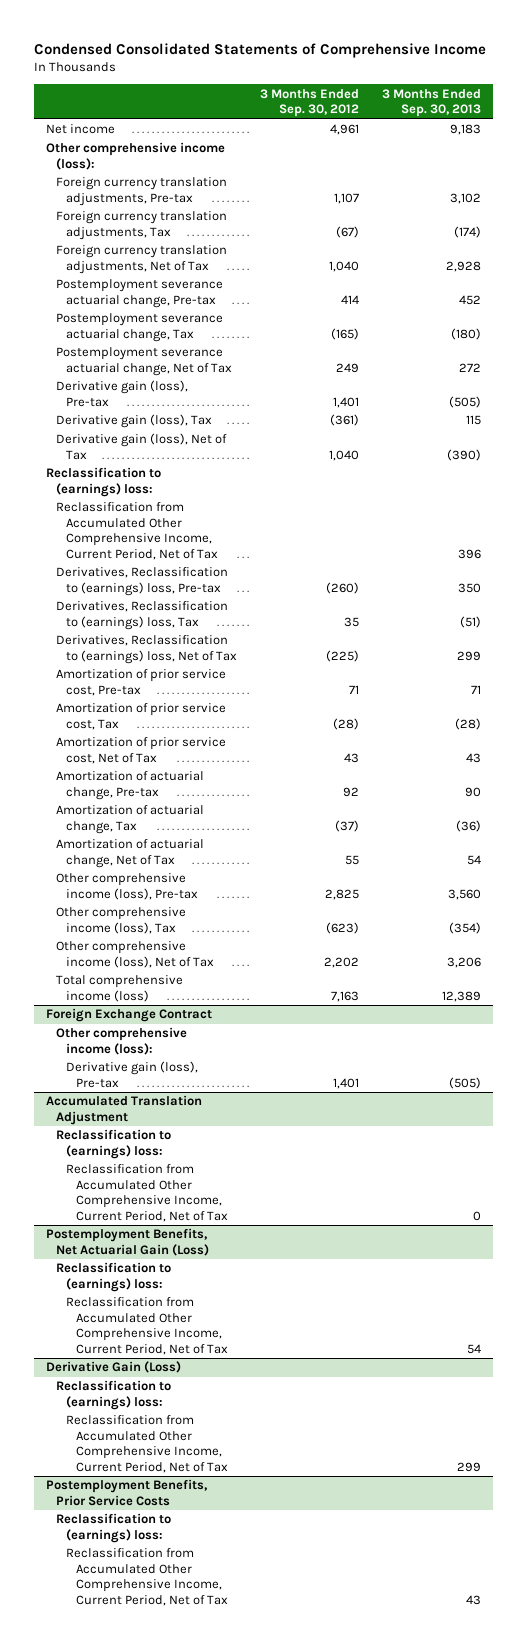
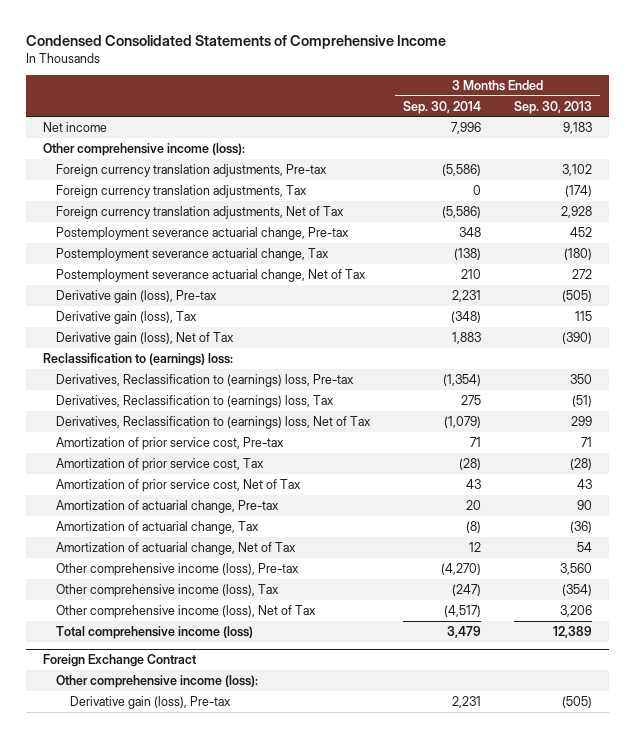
[260,88,360,118] 3 Months Ended Sep. 30, 2012 -> none
none -> [403,100,482,114] Sep. 30, 2014
[55,502,219,561] Reclassification from Accumulated Other Comprehensive Income, Current Period, Net of Tax -> none
[45,1095,202,1125] Accumulated Translation Adjustment -> none
[55,1129,171,1159] Reclassification to (earnings) loss: -> none
[66,1164,229,1223] Reclassification from Accumulated Other Comprehensive Income, Current Period, Net of Tax -> none
[45,1228,209,1256] Postemployment Benefits, Net Actuarial Gain (Loss) -> none
[55,1262,171,1292] Reclassification to (earnings) loss: -> none
[66,1297,229,1356] Reclassification from Accumulated Other Comprehensive Income, Current Period, Net of Tax -> none
[45,1361,181,1374] Derivative Gain (Loss) -> none
[55,1380,171,1410] Reclassification to (earnings) loss: -> none
[66,1415,229,1474] Reclassification from Accumulated Other Comprehensive Income, Current Period, Net of Tax -> none
[45,1479,207,1506] Postemployment Benefits, Prior Service Costs -> none
[55,1513,171,1543] Reclassification to (earnings) loss: -> none
[66,1548,229,1607] Reclassification from Accumulated Other Comprehensive Income, Current Period, Net of Tax -> none

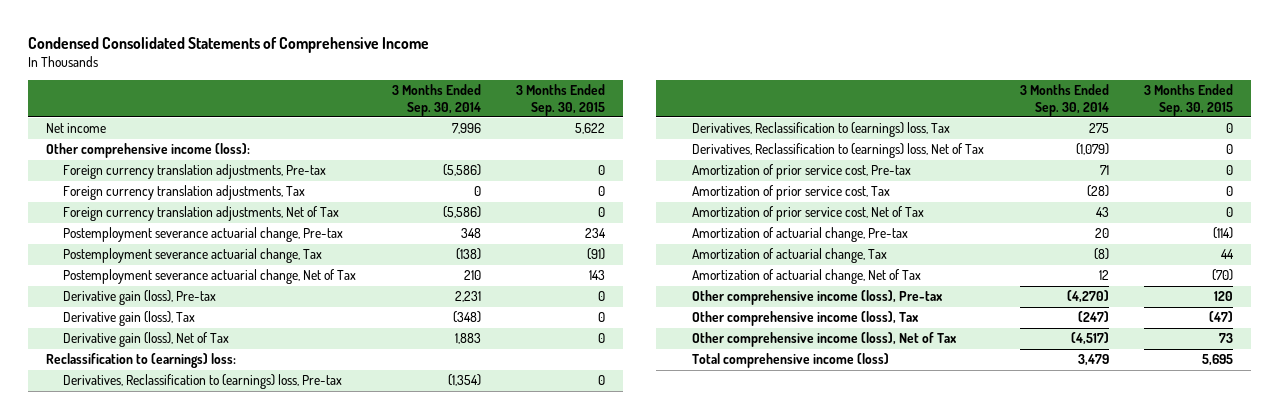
[514,100,593,114] Sep. 30, 2013 -> none
none -> [515,84,605,116] 3 Months Ended Sep. 30, 2015
[42,654,197,668] Foreign Exchange Contract -> none
[56,674,259,688] Other comprehensive income (loss): -> none
[70,695,232,709] Derivative gain (loss), Pre-tax -> none

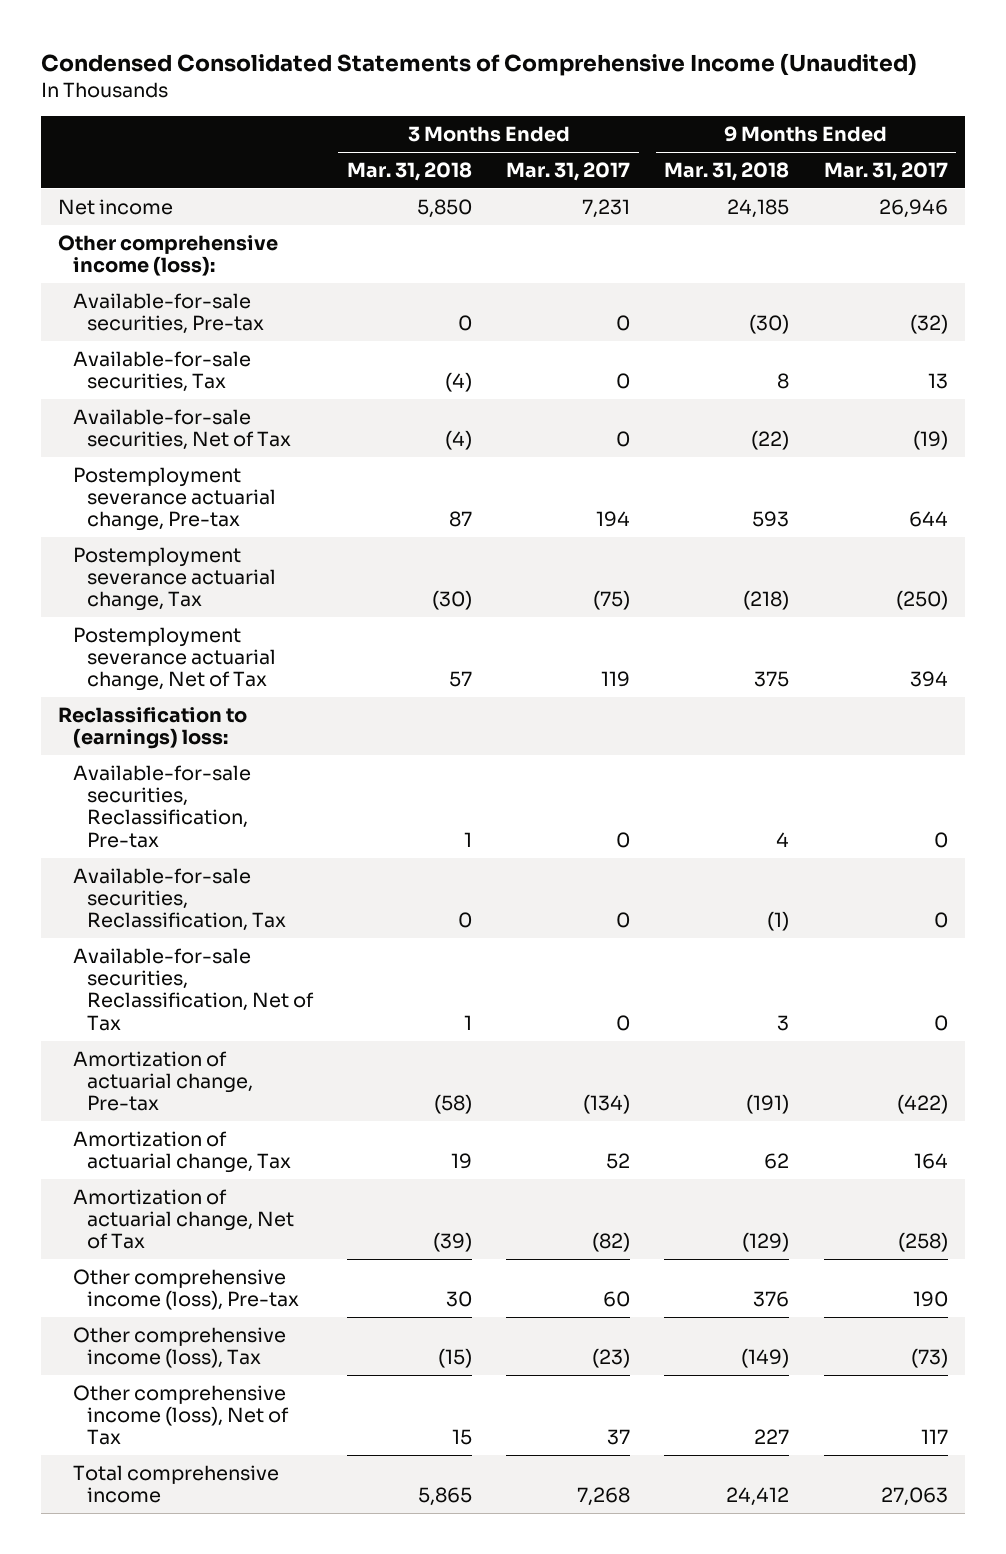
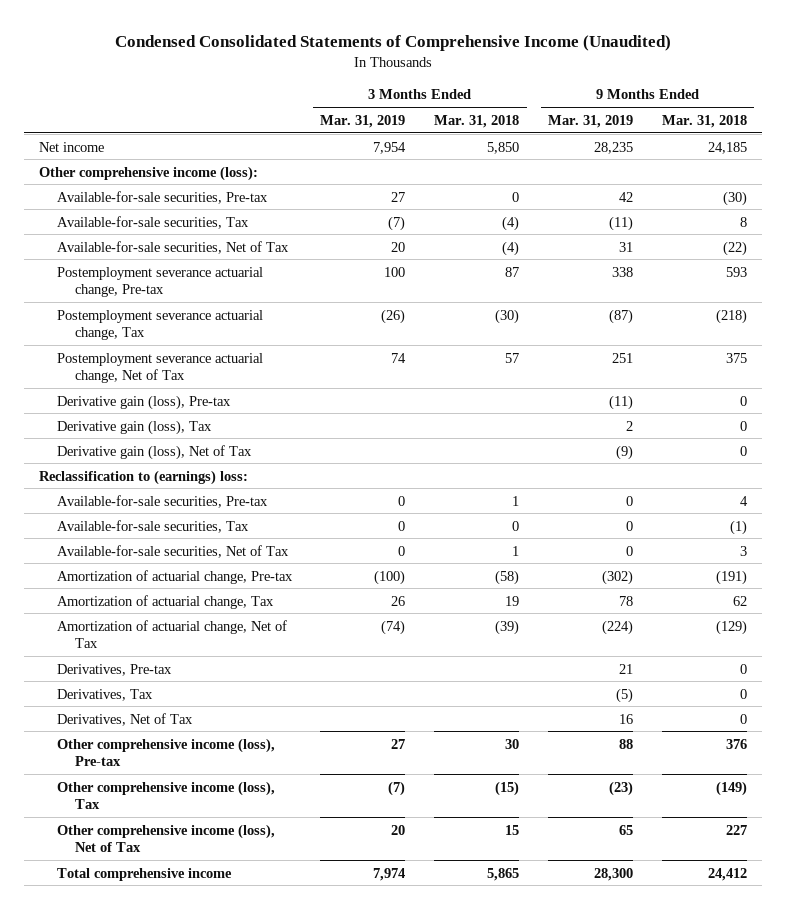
[506,161,631,181] Mar. 31, 2017 -> none
[823,161,948,181] Mar. 31, 2017 -> none
none -> [320,114,406,128] Mar. 31, 2019
none -> [548,114,634,128] Mar. 31, 2019
none -> [56,394,231,410] Derivative gain (loss), Pre-tax
none -> [56,419,212,435] Derivative gain (loss), Tax
none -> [56,444,252,460] Derivative gain (loss), Net of Tax
[72,764,251,848] Available-for-sale securities, Reclassification, Pre-tax -> [56,494,268,508] Available-for-sale securities, Pre-tax
[72,867,286,932] Available-for-sale securities, Reclassification, Tax -> [56,519,249,533] Available-for-sale securities, Tax
[72,947,314,1031] Available-for-sale securities, Reclassification, Net of Tax -> [56,544,289,558] Available-for-sale securities, Net of Tax
none -> [56,663,172,676] Derivatives, Pre-tax
none -> [56,688,153,701] Derivatives, Tax
none -> [56,712,193,726] Derivatives, Net of Tax

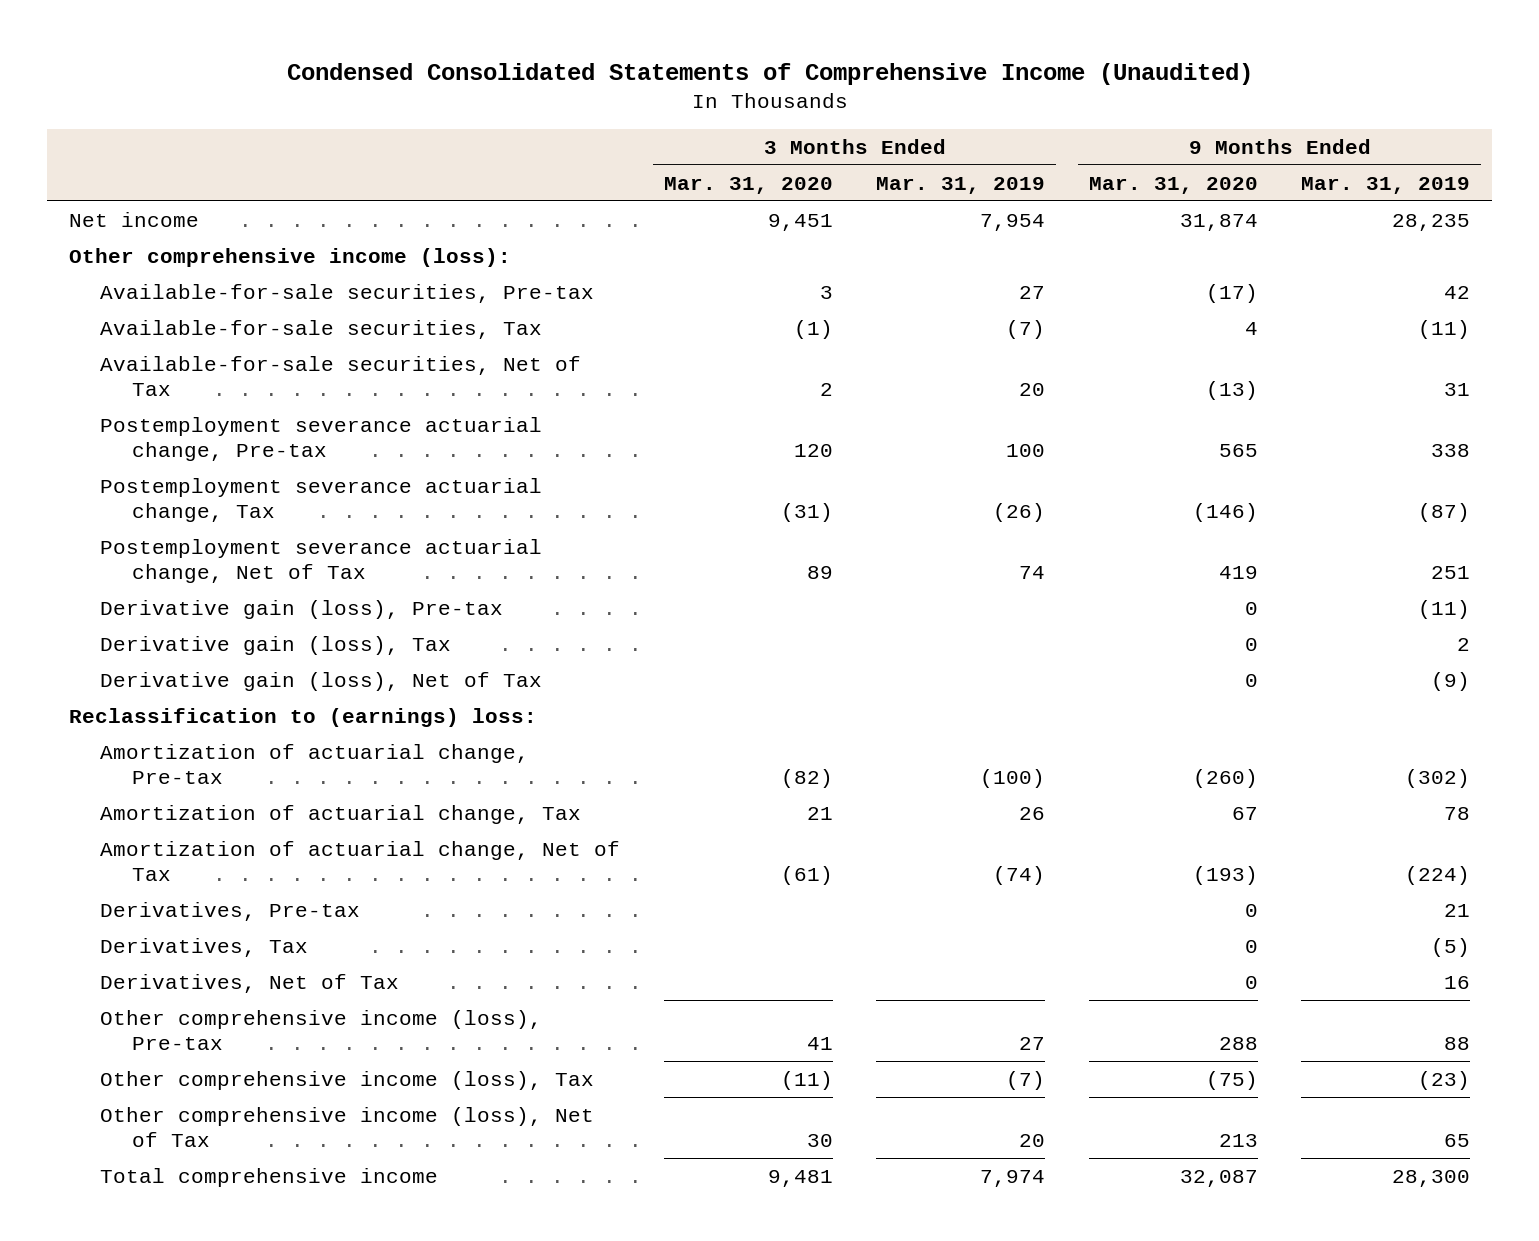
[434,114,520,128] Mar. 31, 2018 -> none
[662,114,748,128] Mar. 31, 2018 -> none
none -> [663,176,833,194] Mar. 31, 2020
none -> [1088,176,1258,194] Mar. 31, 2020
[56,494,268,508] Available-for-sale securities, Pre-tax -> none
[56,519,249,533] Available-for-sale securities, Tax -> none
[56,544,289,558] Available-for-sale securities, Net of Tax -> none

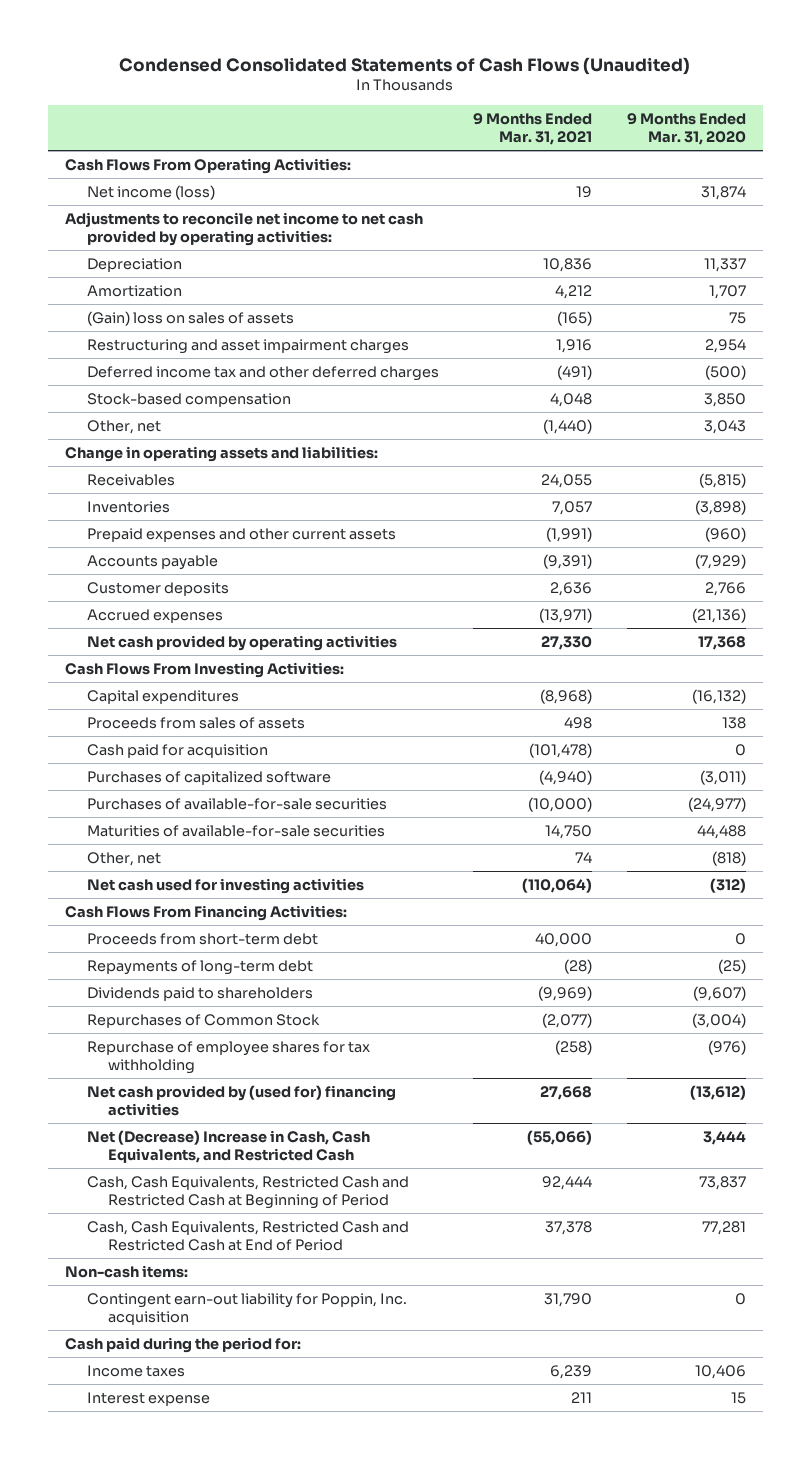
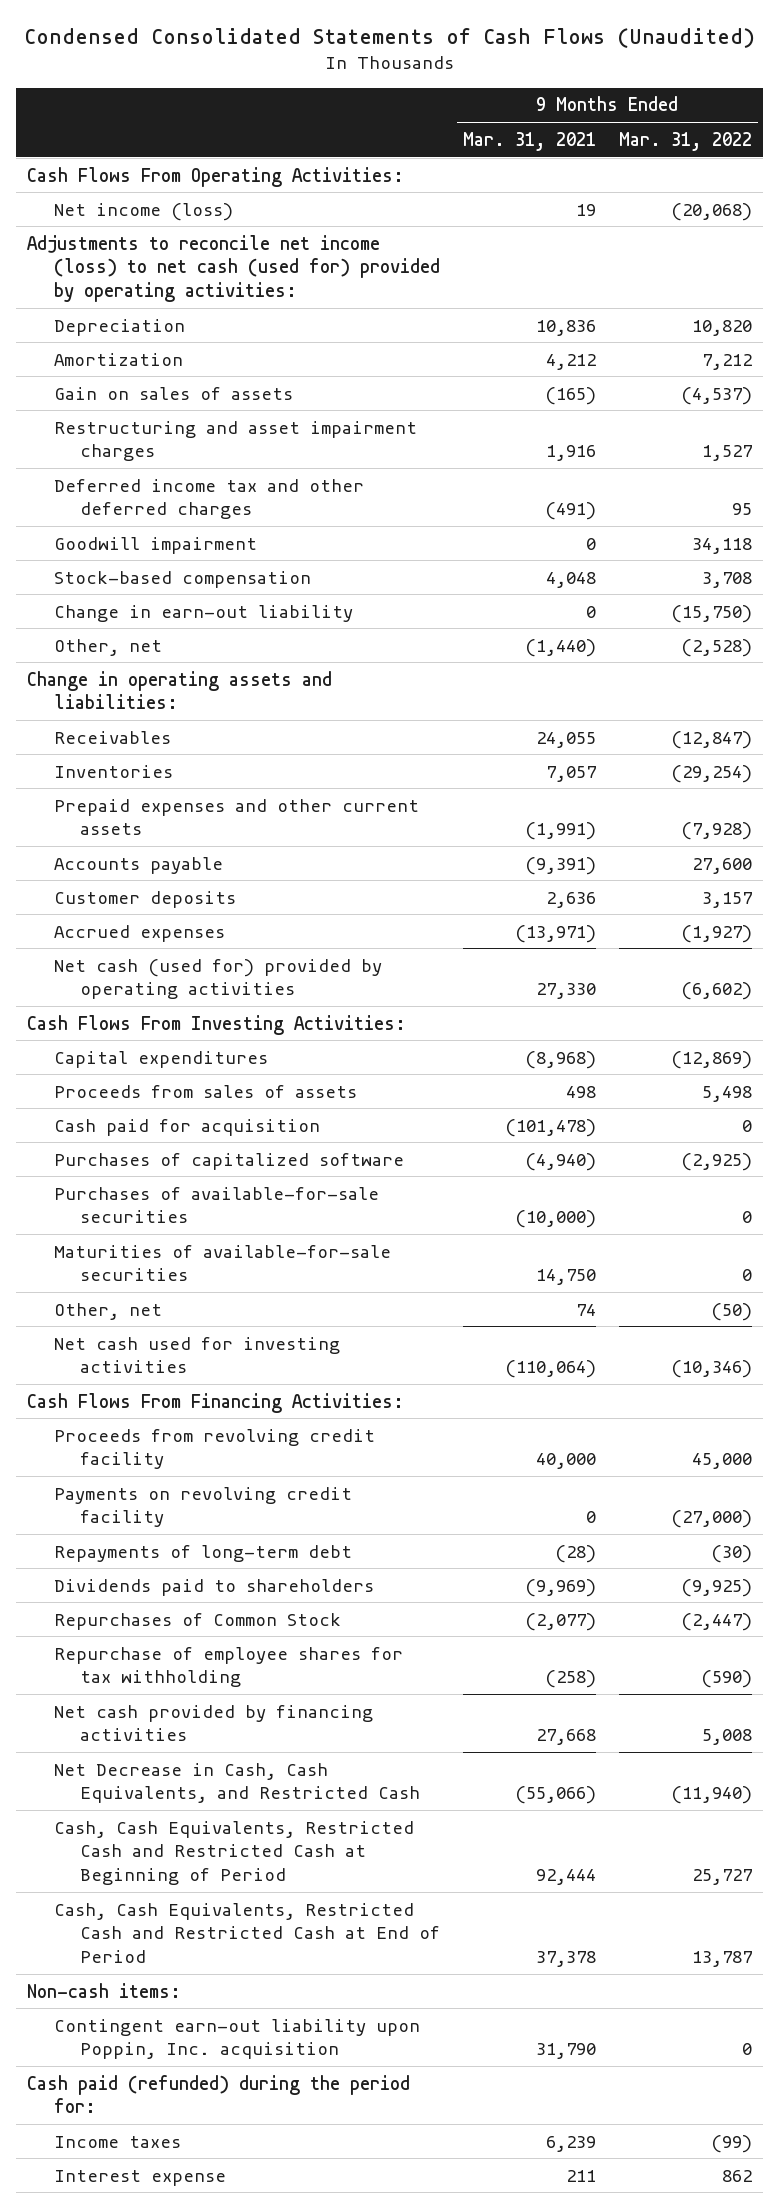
[626,112,746,145] 9 Months Ended Mar. 31, 2020 -> none
none -> [618,131,752,151] Mar. 31, 2022
[65,212,424,246] Adjustments to reconcile net income to net cash provided by operating activities: -> [27,234,440,302] Adjustments to reconcile net income (loss) to net cash (used for) provided by operating activities:
[86,311,294,327] (Gain) loss on sales of assets -> [53,386,293,400] Gain on sales of assets
none -> [53,536,257,554] Goodwill impairment
none -> [53,604,353,622] Change in earn-out liability
[86,635,397,652] Net cash provided by operating activities -> [53,958,382,1000] Net cash (used for) provided by operating activities
[86,933,318,946] Proceeds from short-term debt -> [53,1428,375,1470] Proceeds from revolving credit facility
none -> [53,1486,352,1528] Payments on revolving credit facility
[86,1085,396,1116] Net cash provided by (used for) financing activities -> [53,1704,373,1742] Net cash provided by financing activities
[86,1130,370,1163] Net (Decrease) Increase in Cash, Cash Equivalents, and Restricted Cash -> [53,1762,420,1804] Net Decrease in Cash, Cash Equivalents, and Restricted Cash
[86,1293,407,1325] Contingent earn-out liability for Poppin, Inc. acquisition -> [53,2018,420,2060] Contingent earn-out liability upon Poppin, Inc. acquisition
[65,1337,302,1354] Cash paid during the period for: -> [27,2074,411,2114] Cash paid (refunded) during the period for:

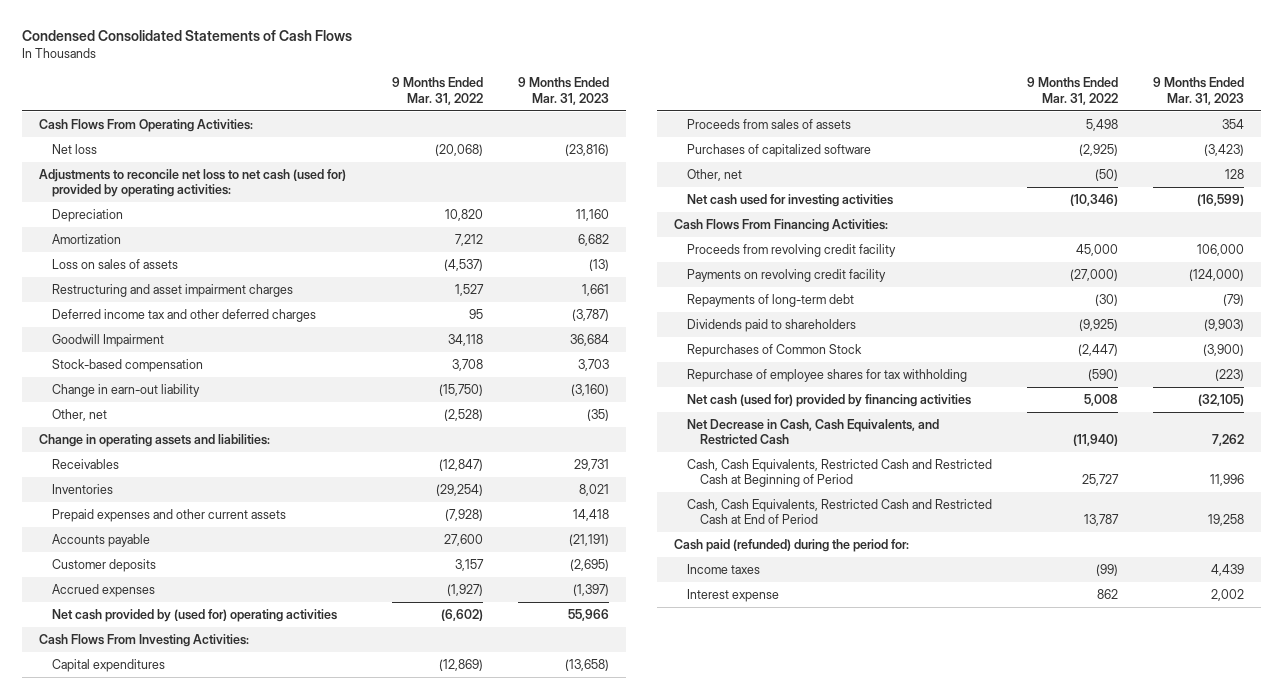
[23,28,755,49] Condensed Consolidated Statements of Cash Flows (Unaudited) -> [21,30,352,42] Condensed Consolidated Statements of Cash Flows
[462,131,596,151] Mar. 31, 2021 -> none
none -> [517,77,609,105] 9 Months Ended Mar. 31, 2023
[53,202,233,221] Net income (loss) -> [52,143,98,154] Net loss
[27,234,440,302] Adjustments to reconcile net income (loss) to net cash (used for) provided by operating activities: -> [39,168,347,198] Adjustments to reconcile net loss to net cash (used for) provided by operating activities:
[53,386,293,400] Gain on sales of assets -> [52,258,179,269] Loss on sales of assets
[53,536,257,554] Goodwill impairment -> [52,333,165,347] Goodwill Impairment
[53,958,382,1000] Net cash (used for) provided by operating activities -> [52,608,338,622] Net cash provided by (used for) operating activities
[53,1118,320,1136] Cash paid for acquisition -> none
[53,1186,379,1224] Purchases of available-for-sale securities -> none
[53,1244,391,1282] Maturities of available-for-sale securities -> none
[53,1704,373,1742] Net cash provided by financing activities -> [687,393,972,407] Net cash (used for) provided by financing activities
[27,1982,182,1998] Non-cash items: -> none
[53,2018,420,2060] Contingent earn-out liability upon Poppin, Inc. acquisition -> none

